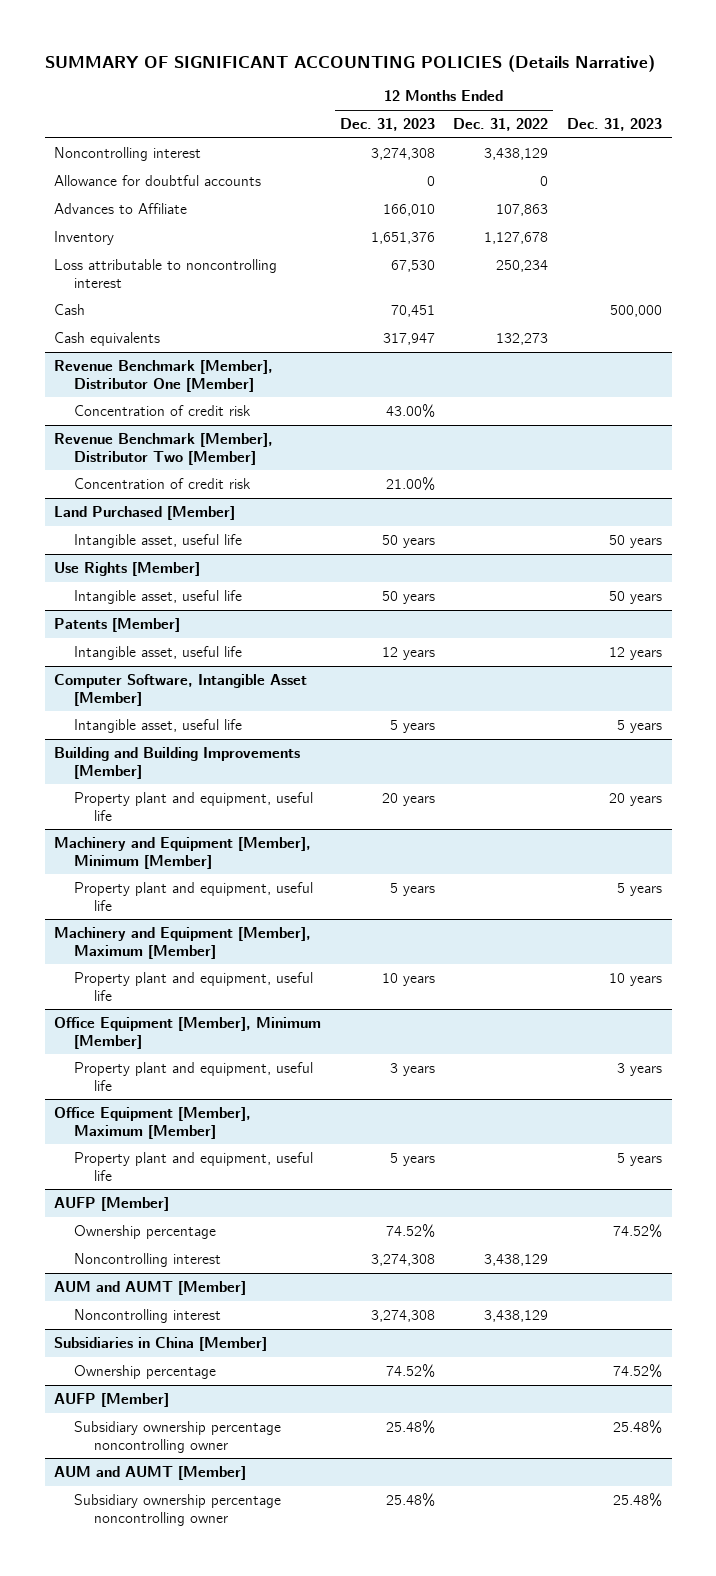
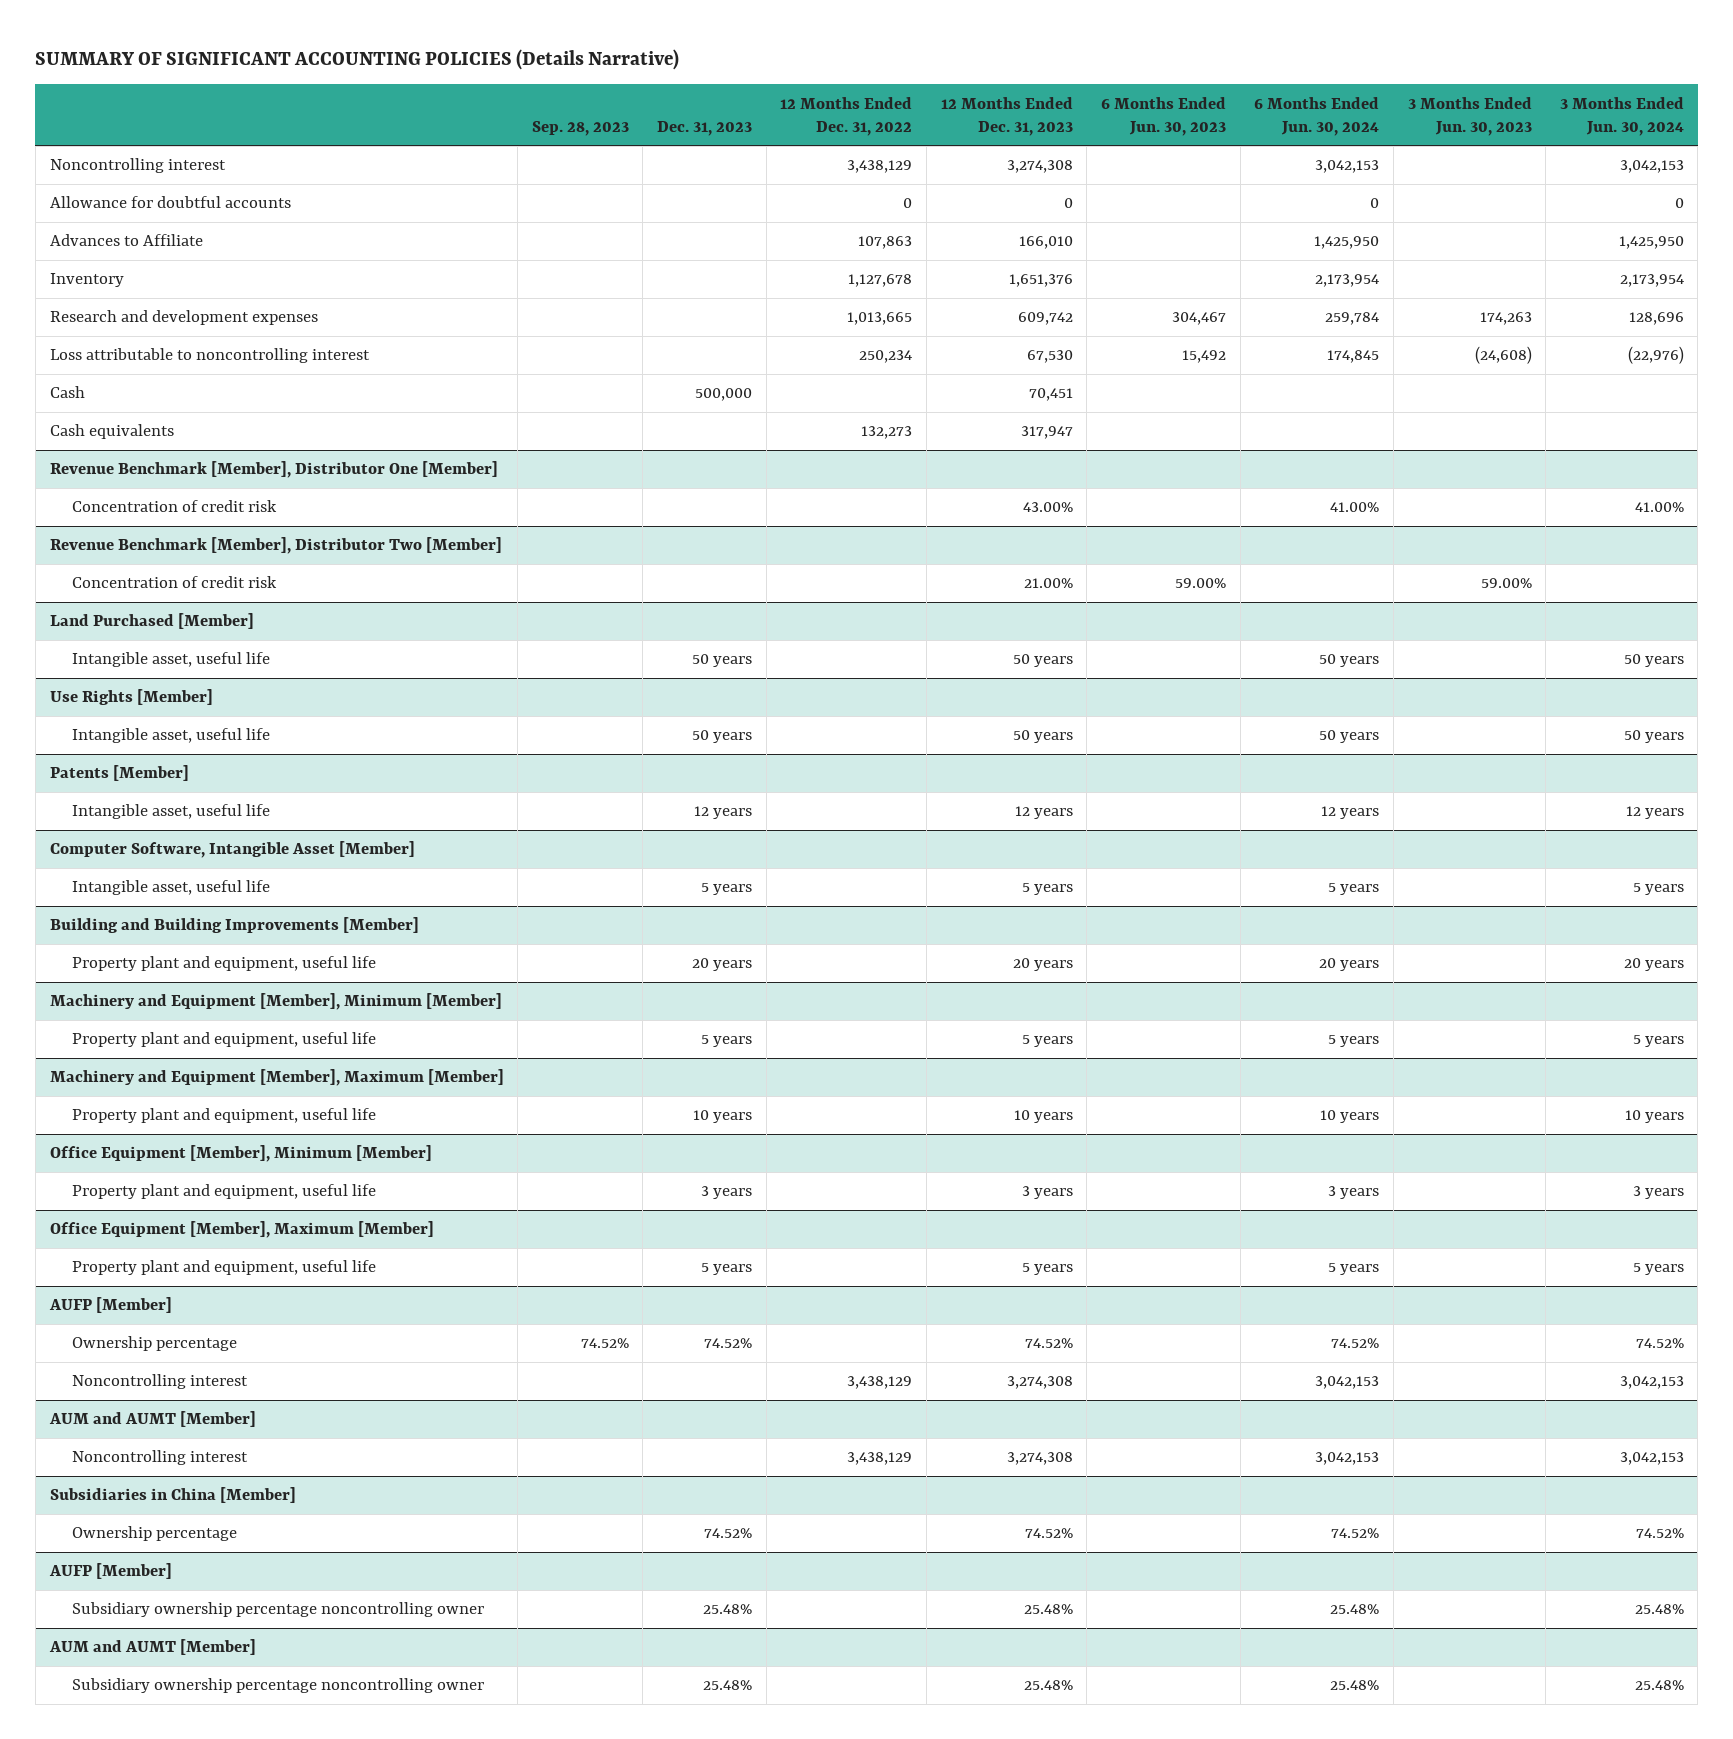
none -> [531,120,629,136] Sep. 28, 2023
none -> [1100,96,1226,136] 6 Months Ended Jun. 30, 2023
none -> [1254,96,1380,136] 6 Months Ended Jun. 30, 2024
none -> [1407,96,1532,136] 3 Months Ended Jun. 30, 2023
none -> [1559,96,1684,136] 3 Months Ended Jun. 30, 2024
none -> [49,310,318,326] Research and development expenses

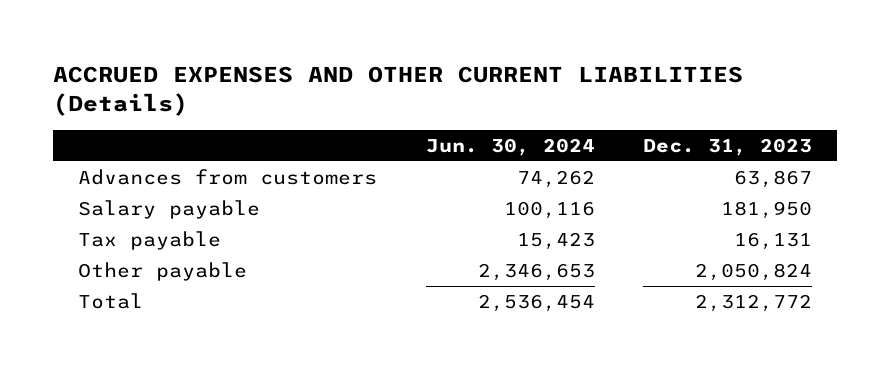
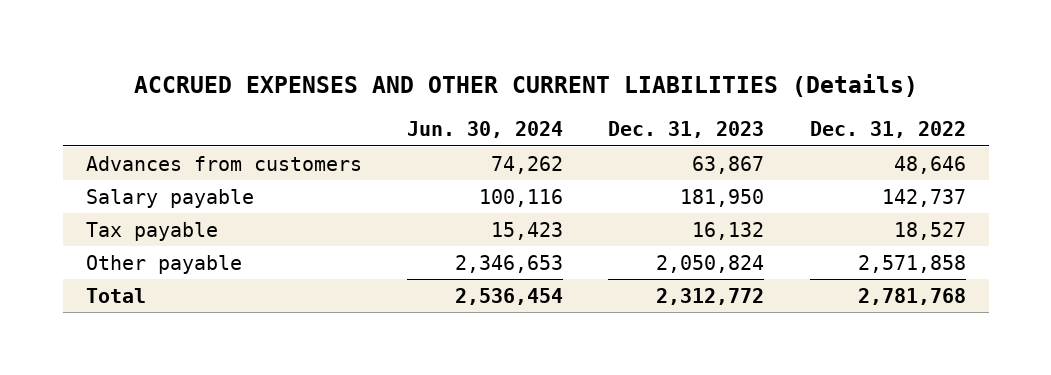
none -> [809,121,966,139] Dec. 31, 2022
[734,231,813,250] 16,131 -> [692,221,765,240] 16,132

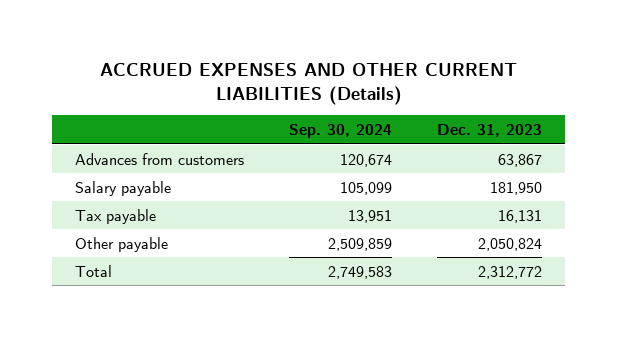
[406,121,563,139] Jun. 30, 2024 -> none
[809,121,966,139] Dec. 31, 2022 -> none
none -> [289,124,393,139] Sep. 30, 2024
[692,221,765,240] 16,132 -> [498,209,543,223] 16,131

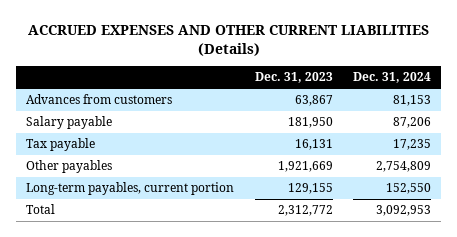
[289,124,393,139] Sep. 30, 2024 -> none
none -> [353,72,432,84] Dec. 31, 2024
[74,236,168,252] Other payable -> [26,160,113,174] Other payables
[478,237,543,251] 2,050,824 -> [277,161,333,173] 1,921,669
none -> [26,182,235,196] Long-term payables, current portion

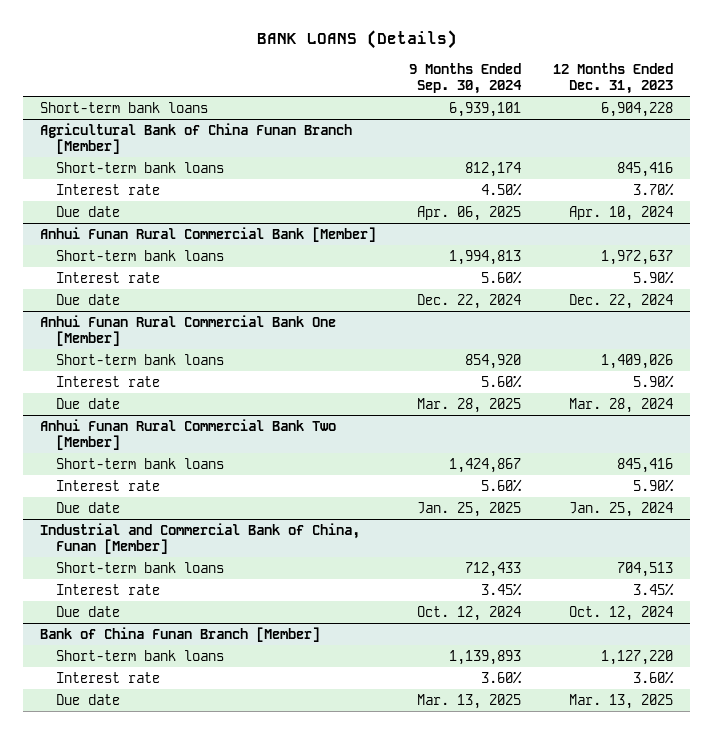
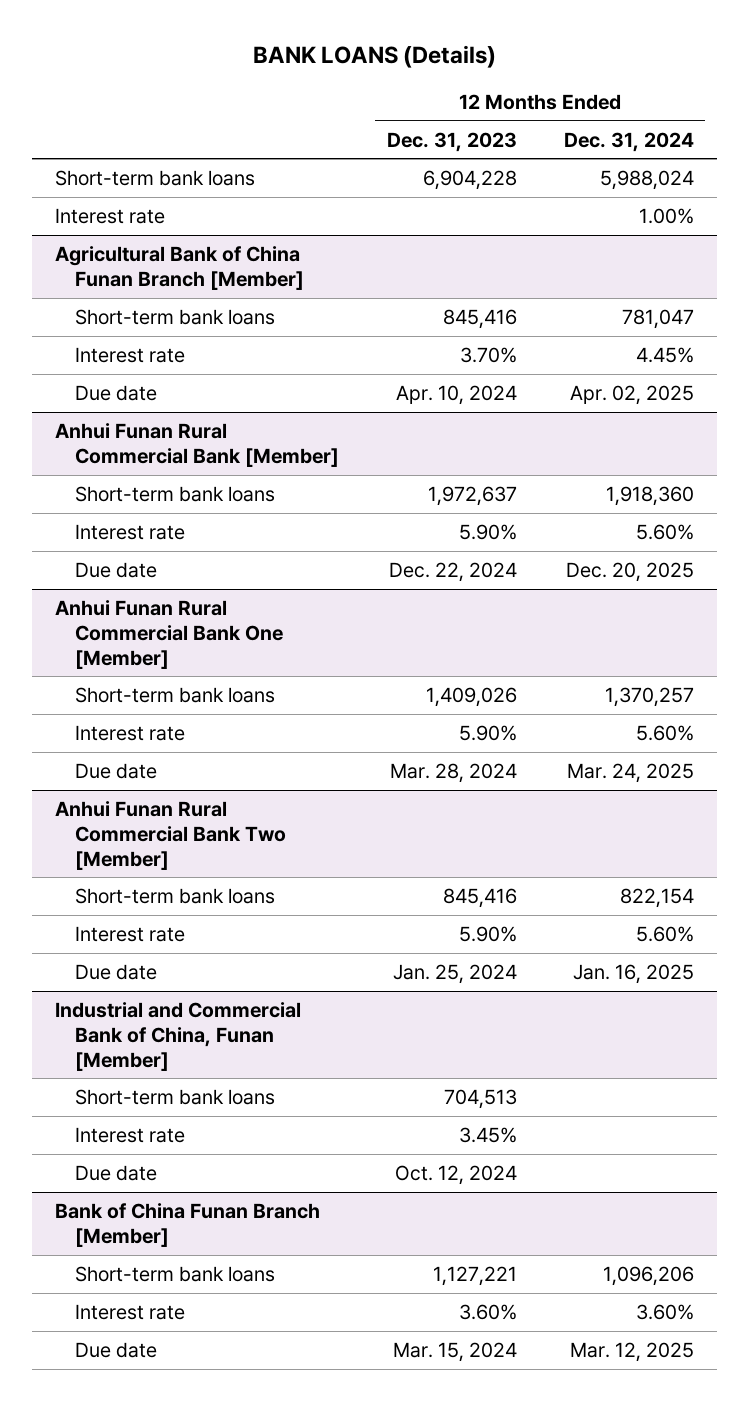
[408,62,522,95] 9 Months Ended Sep. 30, 2024 -> none
none -> [563,131,694,152] Dec. 31, 2024
none -> [55,207,166,224] Interest rate
[601,649,674,665] 1,127,220 -> [432,1265,517,1286] 1,127,221
[569,693,674,709] Mar. 13, 2025 -> [392,1341,517,1362] Mar. 15, 2024

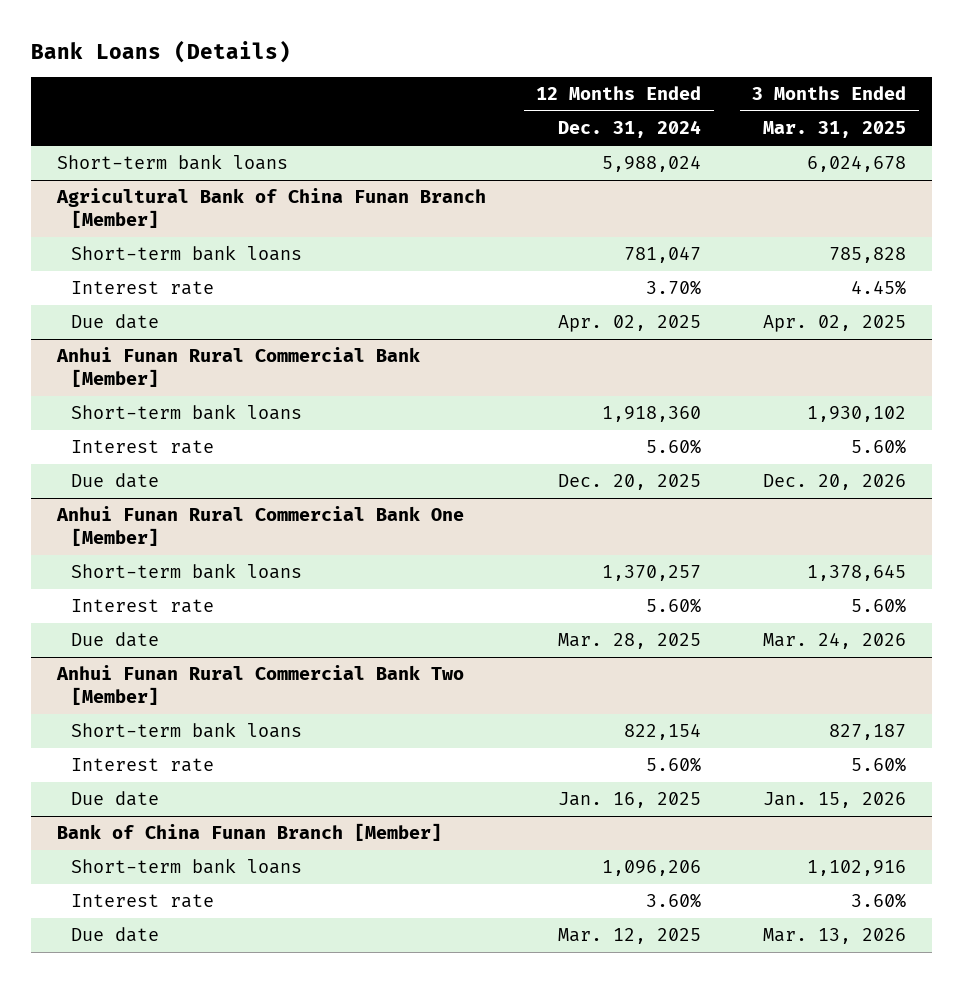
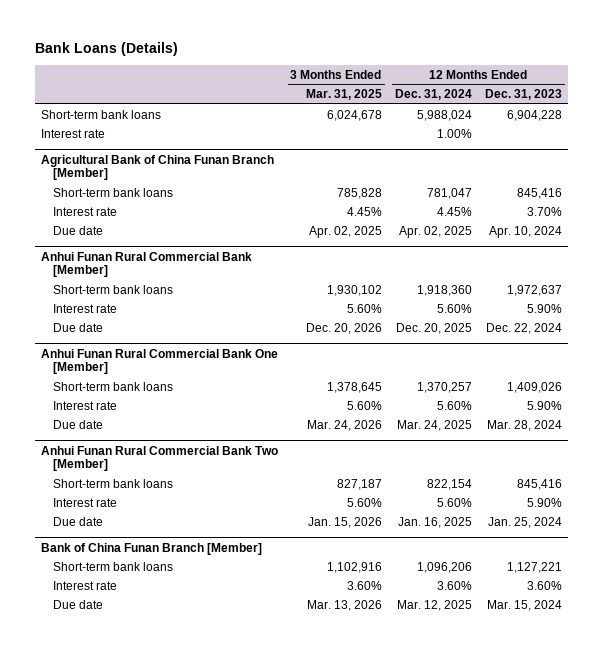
none -> [484,89,562,101] Dec. 31, 2023
none -> [41,128,106,138] Interest rate
[646,280,702,296] 3.70% -> [436,206,472,216] 4.45%
[558,633,702,650] Mar. 28, 2025 -> [396,419,472,431] Mar. 24, 2025

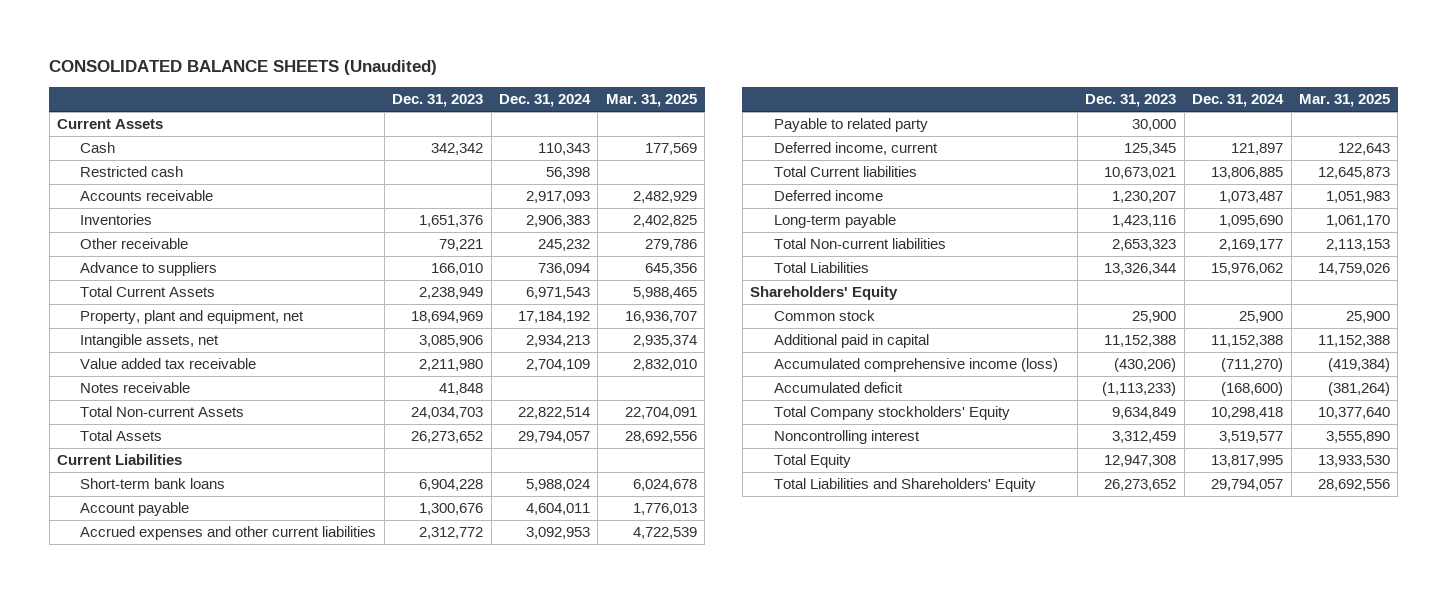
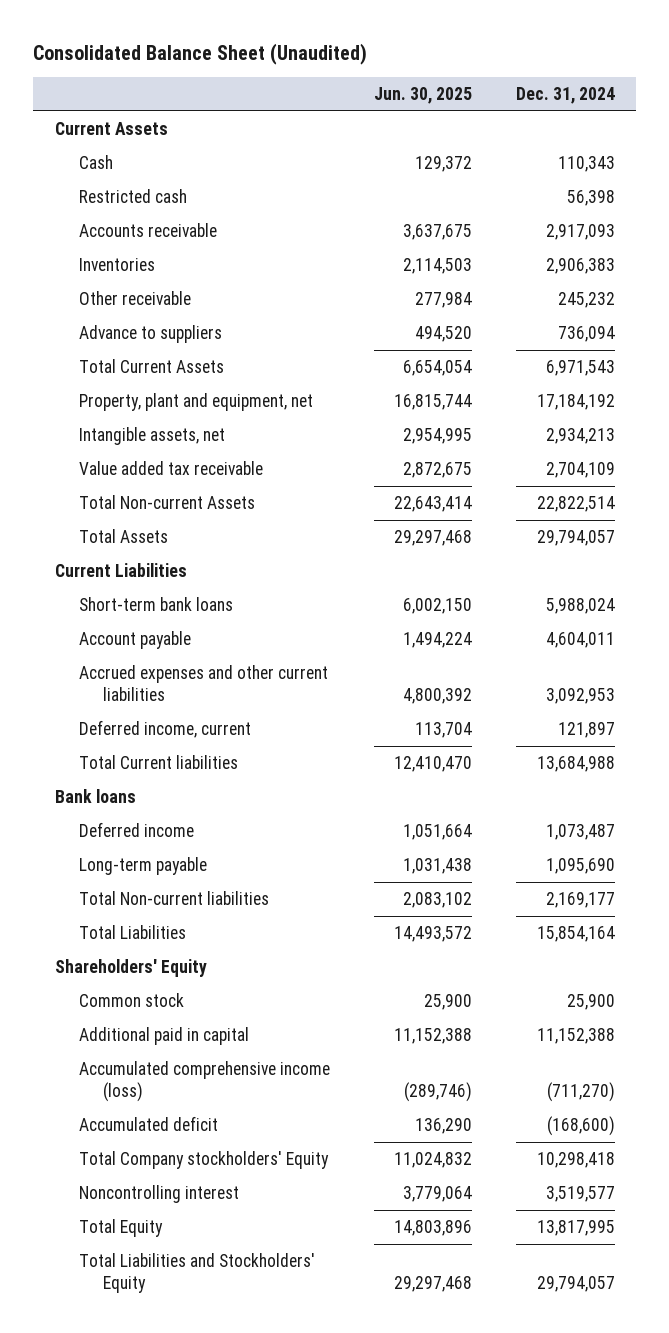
[49,60,438,76] CONSOLIDATED BALANCE SHEETS (Unaudited) -> [32,42,367,65] Consolidated Balance Sheet (Unaudited)
[392,94,484,108] Dec. 31, 2023 -> none
[605,94,697,108] Mar. 31, 2025 -> none
none -> [373,87,472,105] Jun. 30, 2025
[80,382,191,394] Notes receivable -> none
[773,118,928,133] Payable to related party -> none
[1211,167,1284,180] 13,806,885 -> [536,756,615,773] 13,684,988
none -> [54,789,136,804] Bank loans
[1211,263,1284,276] 15,976,062 -> [536,926,615,943] 15,854,164
[773,478,1036,493] Total Liabilities and Shareholders' Equity -> [78,1253,315,1294] Total Liabilities and Stockholders' Equity

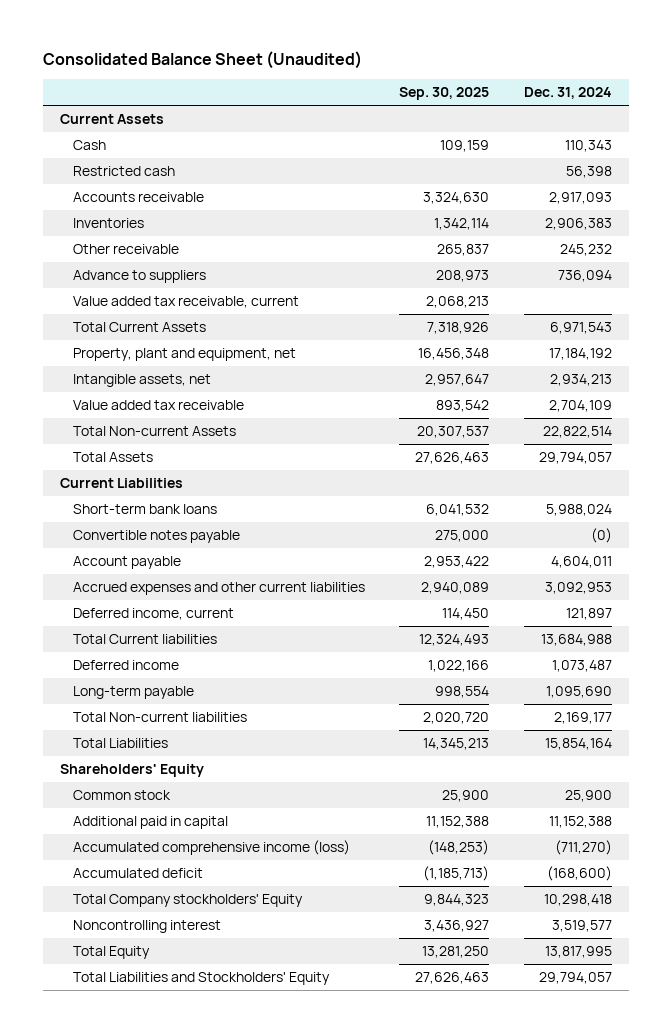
[373,87,472,105] Jun. 30, 2025 -> none
none -> [399,87,490,101] Sep. 30, 2025
none -> [72,296,299,309] Value added tax receivable, current
none -> [72,530,240,544] Convertible notes payable
[54,789,136,804] Bank loans -> none

